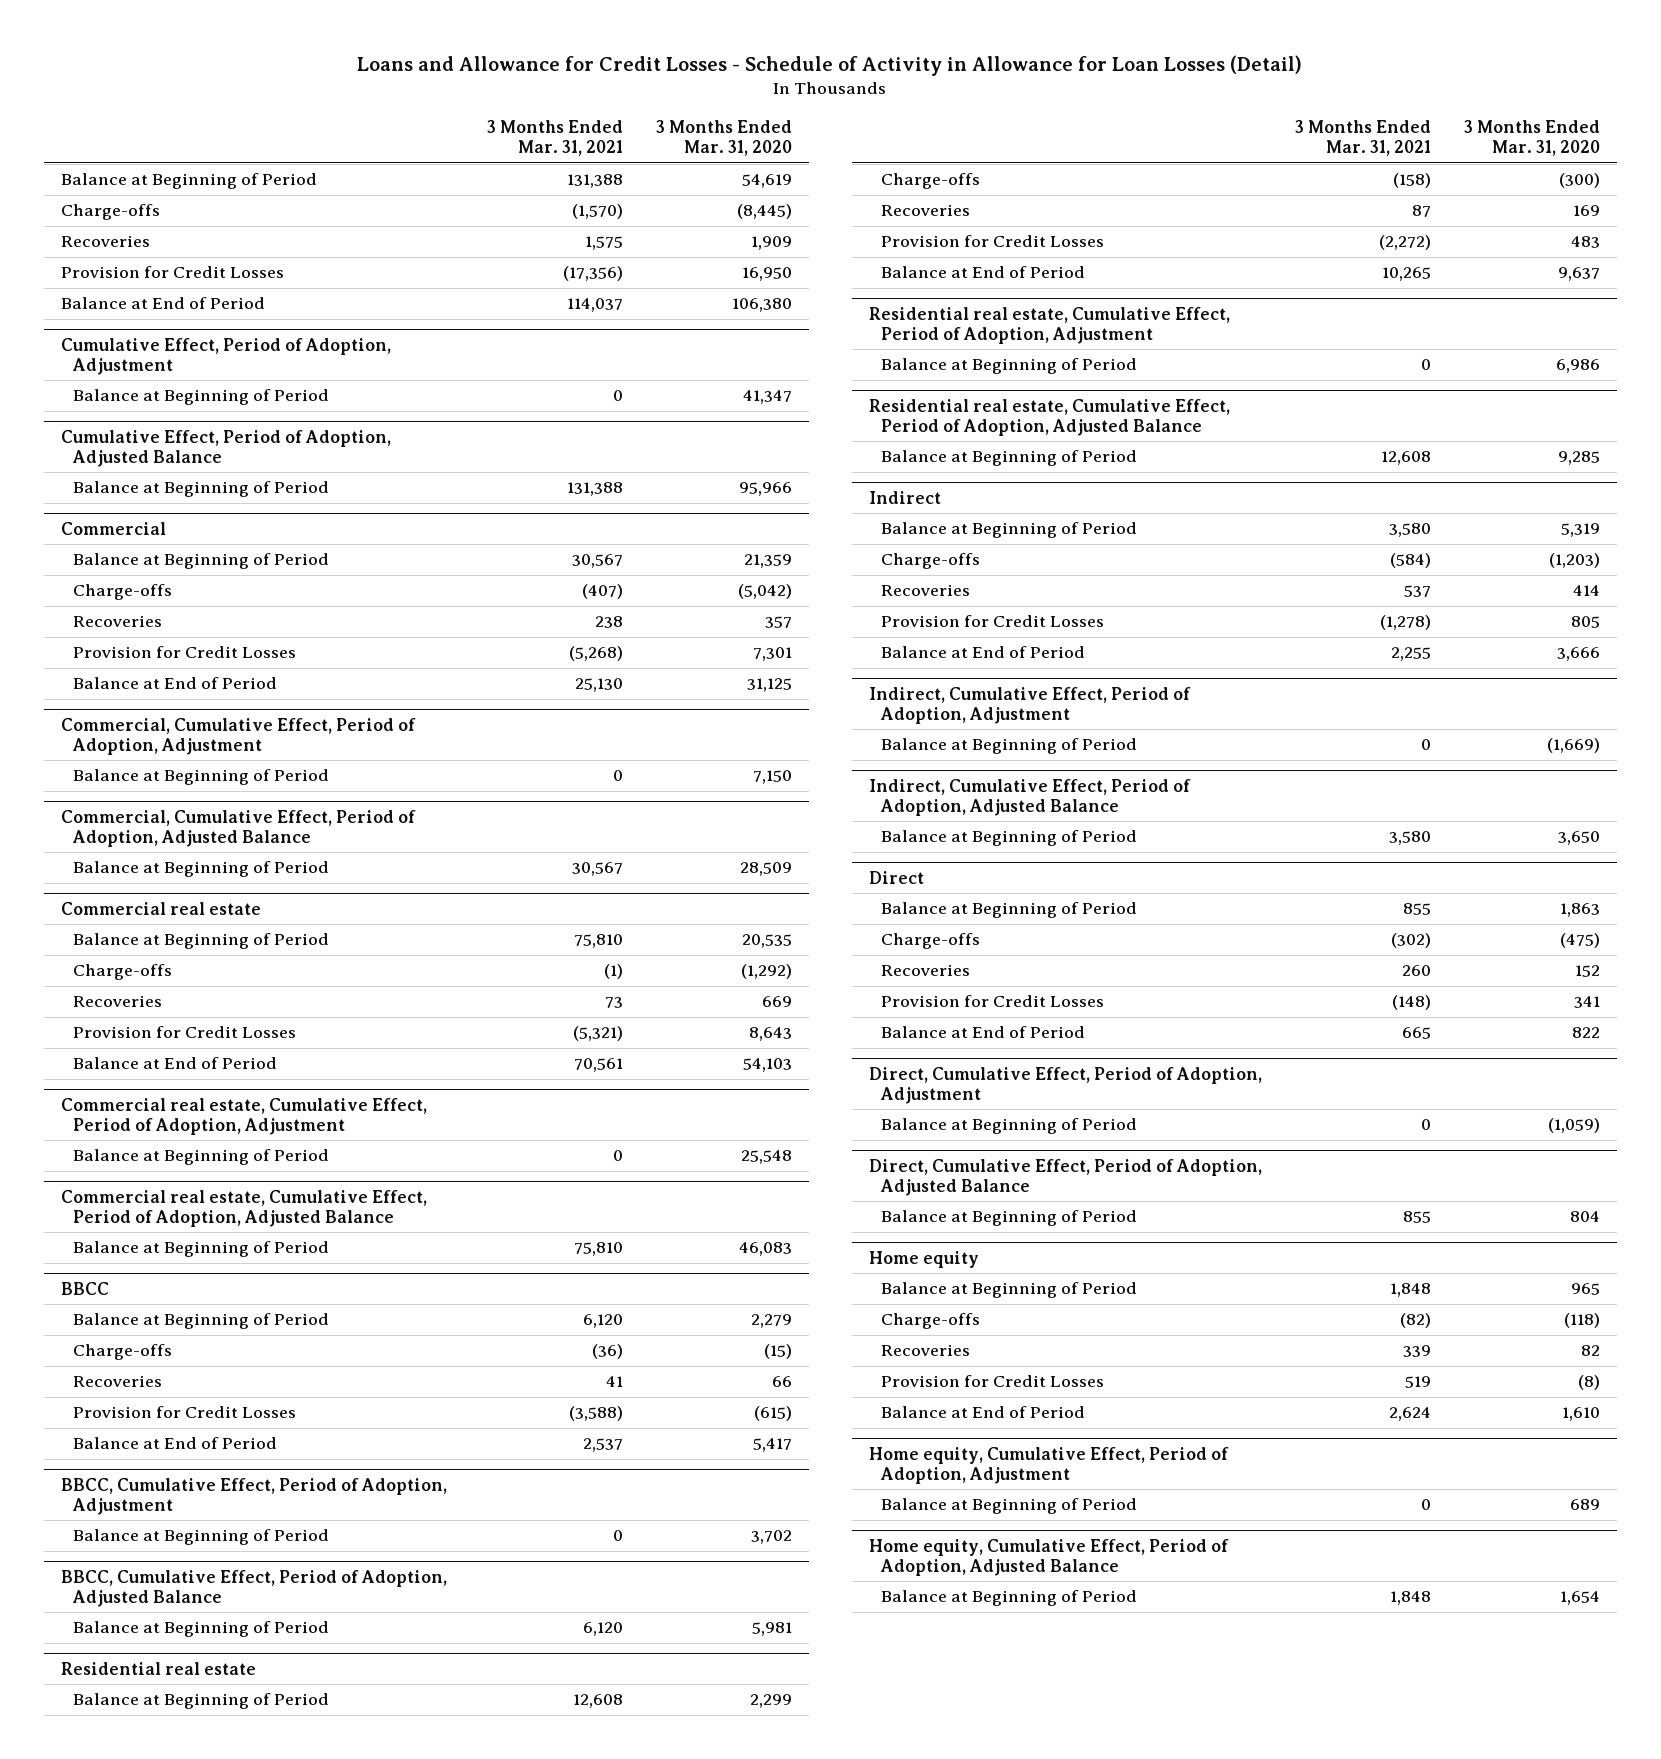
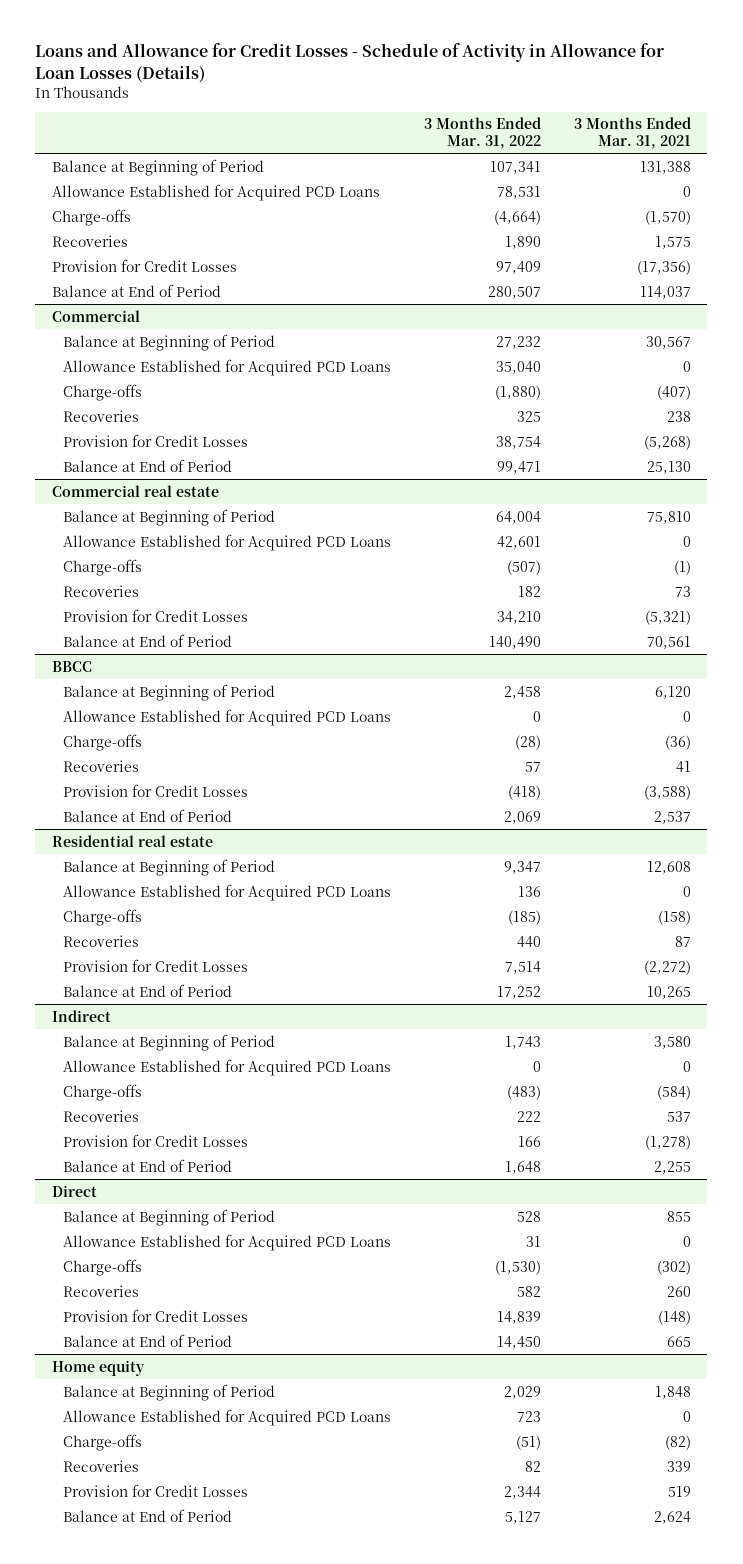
[357,54,1303,76] Loans and Allowance for Credit Losses - Schedule of Activity in Allowance for Loan Losses (Detail) -> [35,43,665,83] Loans and Allowance for Credit Losses - Schedule of Activity in Allowance for Loan Losses (Details)
[656,119,793,157] 3 Months Ended Mar. 31, 2020 -> none
none -> [423,117,541,150] 3 Months Ended Mar. 31, 2022
none -> [51,183,380,201] Allowance Established for Acquired PCD Loans
[60,337,391,376] Cumulative Effect, Period of Adoption, Adjustment -> none
[72,389,329,406] Balance at Beginning of Period -> none
[60,429,391,468] Cumulative Effect, Period of Adoption, Adjusted Balance -> none
[72,481,329,498] Balance at Beginning of Period -> none
none -> [63,358,392,376] Allowance Established for Acquired PCD Loans
[60,717,416,756] Commercial, Cumulative Effect, Period of Adoption, Adjustment -> none
[72,769,329,786] Balance at Beginning of Period -> none
[60,809,416,848] Commercial, Cumulative Effect, Period of Adoption, Adjusted Balance -> none
[72,861,329,878] Balance at Beginning of Period -> none
none -> [63,533,392,551] Allowance Established for Acquired PCD Loans
[60,1097,427,1136] Commercial real estate, Cumulative Effect, Period of Adoption, Adjustment -> none
[72,1149,329,1166] Balance at Beginning of Period -> none
[60,1189,427,1228] Commercial real estate, Cumulative Effect, Period of Adoption, Adjusted Balance -> none
[72,1241,329,1258] Balance at Beginning of Period -> none
none -> [63,708,392,726] Allowance Established for Acquired PCD Loans
[60,1477,447,1516] BBCC, Cumulative Effect, Period of Adoption, Adjustment -> none
[72,1529,329,1546] Balance at Beginning of Period -> none
[60,1569,447,1608] BBCC, Cumulative Effect, Period of Adoption, Adjusted Balance -> none
[72,1621,329,1638] Balance at Beginning of Period -> none
none -> [63,883,392,901] Allowance Established for Acquired PCD Loans
[868,306,1230,345] Residential real estate, Cumulative Effect, Period of Adoption, Adjustment -> none
[880,358,1137,375] Balance at Beginning of Period -> none
[868,398,1230,437] Residential real estate, Cumulative Effect, Period of Adoption, Adjusted Balance -> none
[880,450,1137,467] Balance at Beginning of Period -> none
none -> [63,1058,392,1076] Allowance Established for Acquired PCD Loans
[868,686,1191,725] Indirect, Cumulative Effect, Period of Adoption, Adjustment -> none
[880,738,1137,755] Balance at Beginning of Period -> none
[868,778,1191,817] Indirect, Cumulative Effect, Period of Adoption, Adjusted Balance -> none
[880,830,1137,847] Balance at Beginning of Period -> none
none -> [63,1233,392,1251] Allowance Established for Acquired PCD Loans
[868,1066,1262,1105] Direct, Cumulative Effect, Period of Adoption, Adjustment -> none
[880,1118,1137,1135] Balance at Beginning of Period -> none
[868,1158,1262,1197] Direct, Cumulative Effect, Period of Adoption, Adjusted Balance -> none
[880,1210,1137,1227] Balance at Beginning of Period -> none
none -> [63,1408,392,1426] Allowance Established for Acquired PCD Loans
[868,1446,1229,1485] Home equity, Cumulative Effect, Period of Adoption, Adjustment -> none
[880,1498,1137,1515] Balance at Beginning of Period -> none
[868,1538,1229,1577] Home equity, Cumulative Effect, Period of Adoption, Adjusted Balance -> none
[880,1590,1137,1607] Balance at Beginning of Period -> none

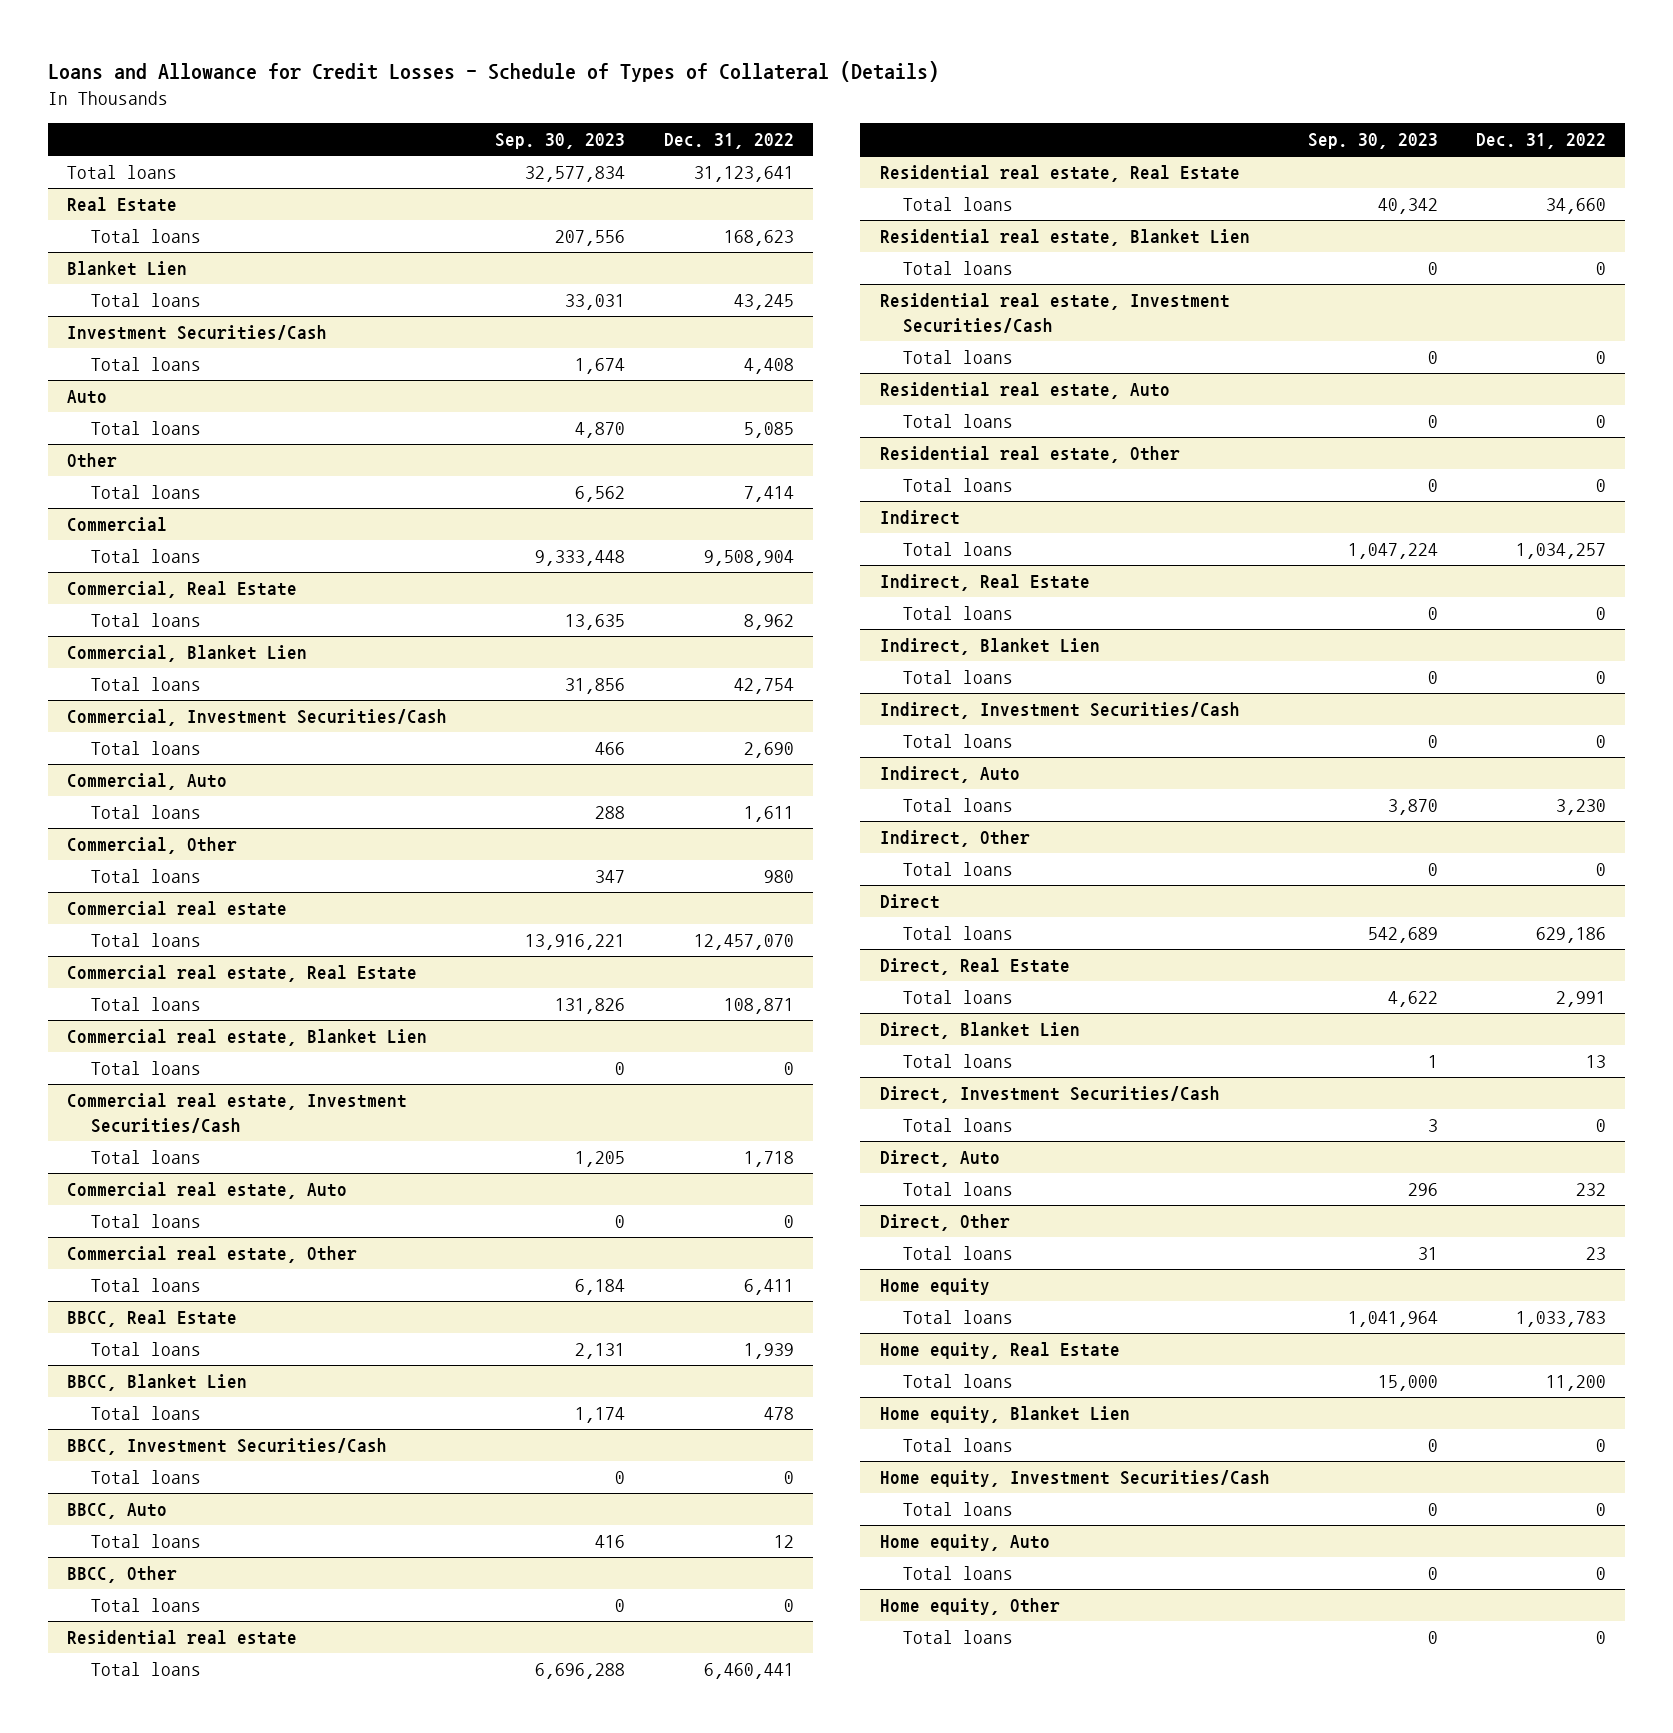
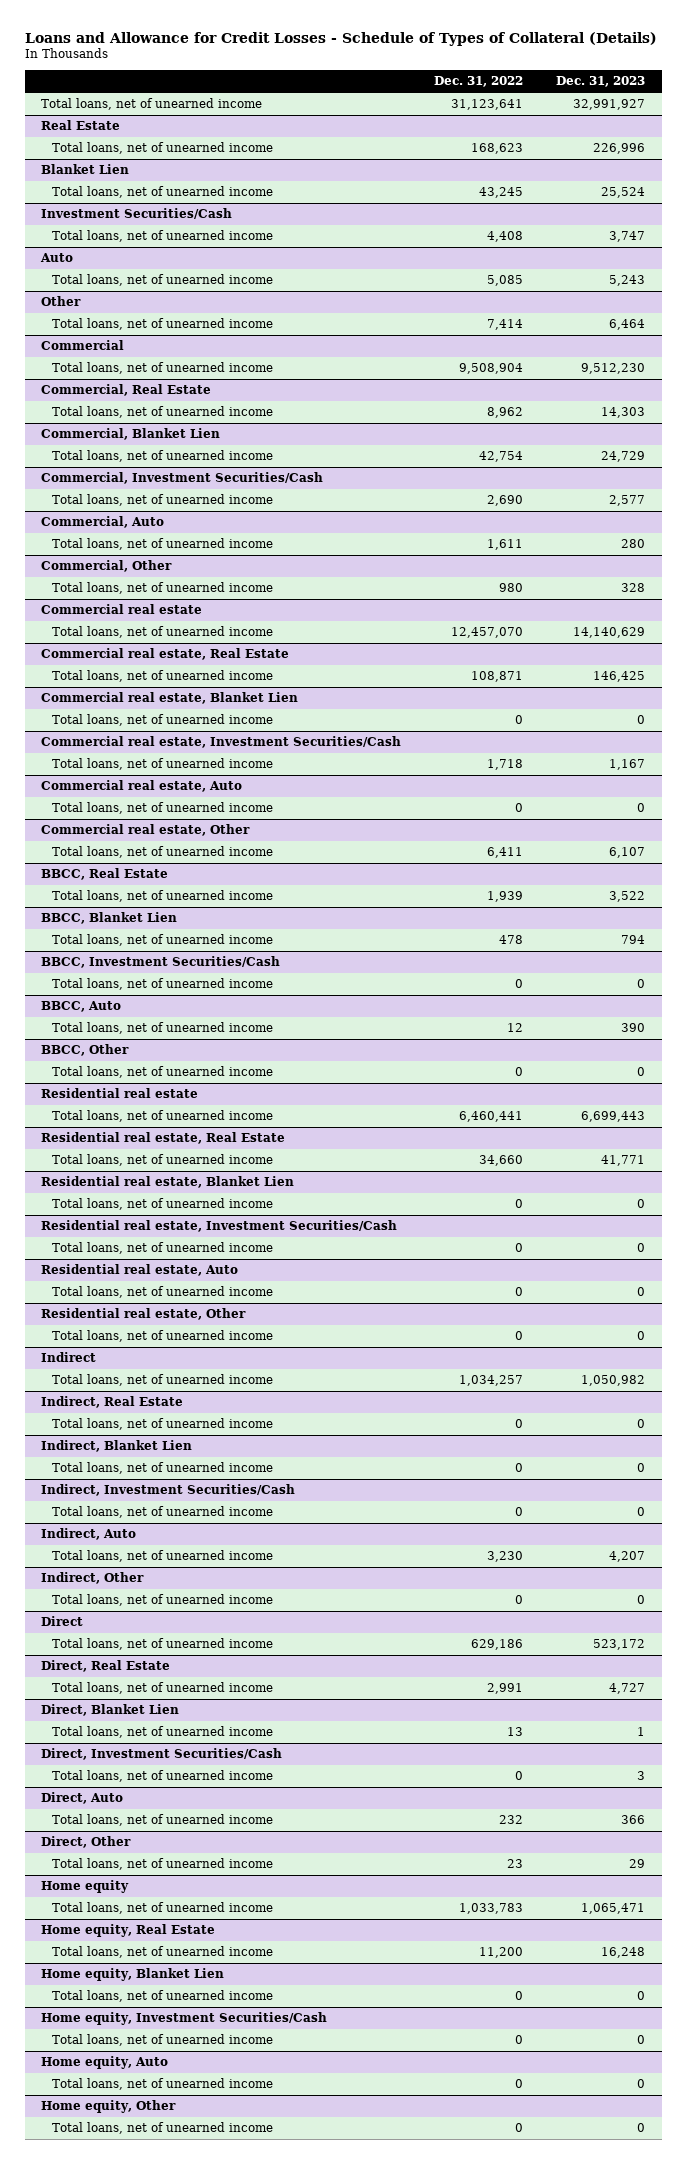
[495,133,626,150] Sep. 30, 2023 -> none
none -> [556,76,646,88] Dec. 31, 2023
[67,165,178,180] Total loans -> [41,98,263,111] Total loans, net of unearned income
[90,229,201,244] Total loans -> [51,142,273,155] Total loans, net of unearned income
[90,293,201,308] Total loans -> [51,186,273,199] Total loans, net of unearned income
[90,357,201,372] Total loans -> [51,230,273,243] Total loans, net of unearned income
[90,421,201,436] Total loans -> [51,274,273,287] Total loans, net of unearned income
[90,485,201,500] Total loans -> [51,318,273,331] Total loans, net of unearned income
[90,549,201,564] Total loans -> [51,362,273,375] Total loans, net of unearned income
[90,613,201,628] Total loans -> [51,406,273,419] Total loans, net of unearned income
[90,677,201,692] Total loans -> [51,450,273,463] Total loans, net of unearned income
[90,741,201,756] Total loans -> [51,494,273,507] Total loans, net of unearned income
[90,805,201,820] Total loans -> [51,538,273,551] Total loans, net of unearned income
[90,869,201,884] Total loans -> [51,582,273,595] Total loans, net of unearned income
[90,933,201,948] Total loans -> [51,626,273,639] Total loans, net of unearned income
[90,997,201,1012] Total loans -> [51,670,273,683] Total loans, net of unearned income
[90,1061,201,1076] Total loans -> [51,714,273,727] Total loans, net of unearned income
[90,1150,201,1165] Total loans -> [51,758,273,771] Total loans, net of unearned income
[90,1214,201,1229] Total loans -> [51,802,273,815] Total loans, net of unearned income
[90,1278,201,1293] Total loans -> [51,846,273,859] Total loans, net of unearned income
[90,1342,201,1357] Total loans -> [51,890,273,903] Total loans, net of unearned income
[90,1406,201,1421] Total loans -> [51,934,273,947] Total loans, net of unearned income
[90,1470,201,1485] Total loans -> [51,978,273,991] Total loans, net of unearned income
[90,1534,201,1549] Total loans -> [51,1022,273,1035] Total loans, net of unearned income
[90,1598,201,1613] Total loans -> [51,1066,273,1079] Total loans, net of unearned income
[90,1662,201,1677] Total loans -> [51,1110,273,1123] Total loans, net of unearned income
[903,197,1014,212] Total loans -> [51,1154,273,1167] Total loans, net of unearned income
[903,261,1014,276] Total loans -> [51,1198,273,1211] Total loans, net of unearned income
[903,350,1014,365] Total loans -> [51,1242,273,1255] Total loans, net of unearned income
[903,414,1014,429] Total loans -> [51,1286,273,1299] Total loans, net of unearned income
[903,478,1014,493] Total loans -> [51,1330,273,1343] Total loans, net of unearned income
[903,542,1014,557] Total loans -> [51,1374,273,1387] Total loans, net of unearned income
[903,606,1014,621] Total loans -> [51,1418,273,1431] Total loans, net of unearned income
[903,670,1014,685] Total loans -> [51,1462,273,1475] Total loans, net of unearned income
[903,734,1014,749] Total loans -> [51,1506,273,1519] Total loans, net of unearned income
[903,798,1014,813] Total loans -> [51,1550,273,1563] Total loans, net of unearned income
[903,862,1014,877] Total loans -> [51,1594,273,1607] Total loans, net of unearned income
[903,926,1014,941] Total loans -> [51,1638,273,1651] Total loans, net of unearned income
[903,990,1014,1005] Total loans -> [51,1682,273,1695] Total loans, net of unearned income
[903,1054,1014,1069] Total loans -> [51,1726,273,1739] Total loans, net of unearned income
[903,1118,1014,1133] Total loans -> [51,1770,273,1783] Total loans, net of unearned income
[903,1182,1014,1197] Total loans -> [51,1814,273,1827] Total loans, net of unearned income
[903,1246,1014,1261] Total loans -> [51,1858,273,1871] Total loans, net of unearned income
[903,1310,1014,1325] Total loans -> [51,1902,273,1915] Total loans, net of unearned income
[903,1374,1014,1389] Total loans -> [51,1946,273,1959] Total loans, net of unearned income
[903,1438,1014,1453] Total loans -> [51,1990,273,2003] Total loans, net of unearned income
[903,1502,1014,1517] Total loans -> [51,2034,273,2047] Total loans, net of unearned income
[903,1566,1014,1581] Total loans -> [51,2078,273,2091] Total loans, net of unearned income
[903,1630,1014,1645] Total loans -> [51,2122,273,2135] Total loans, net of unearned income

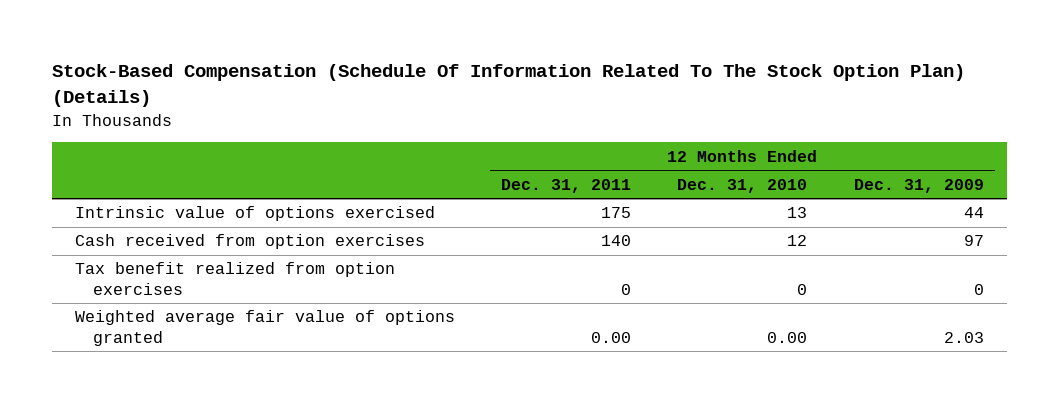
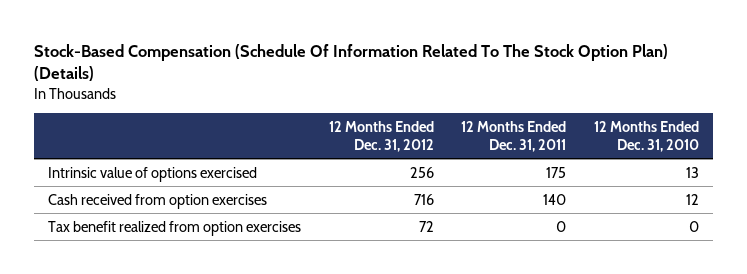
[853,178,984,193] Dec. 31, 2009 -> none
none -> [328,121,434,152] 12 Months Ended Dec. 31, 2012
[74,310,455,346] Weighted average fair value of options granted -> none

